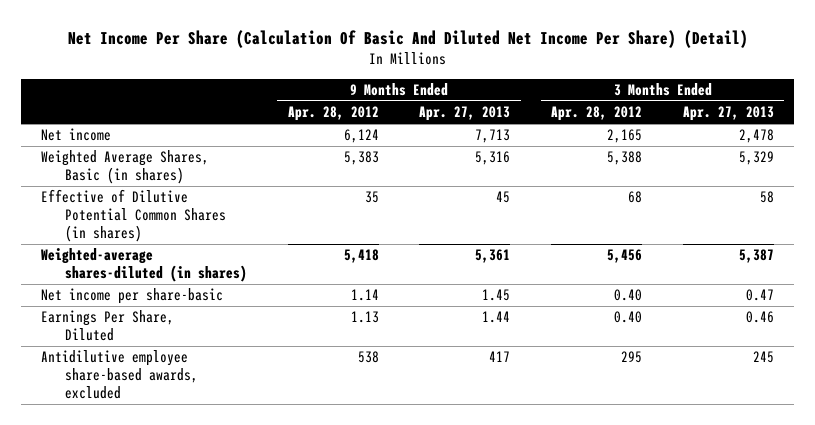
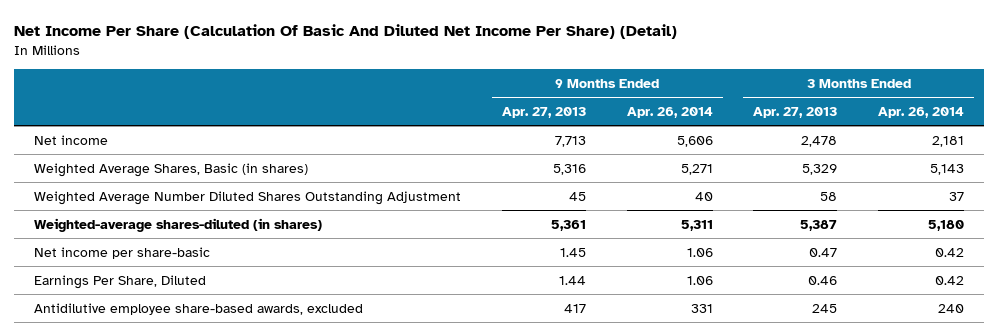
[287,106,379,122] Apr. 28, 2012 -> none
[551,106,643,122] Apr. 28, 2012 -> none
none -> [626,106,713,118] Apr. 26, 2014
none -> [878,106,965,118] Apr. 26, 2014
[41,189,226,243] Effective of Dilutive Potential Common Shares (in shares) -> [34,190,462,205] Weighted Average Number Diluted Shares Outstanding Adjustment

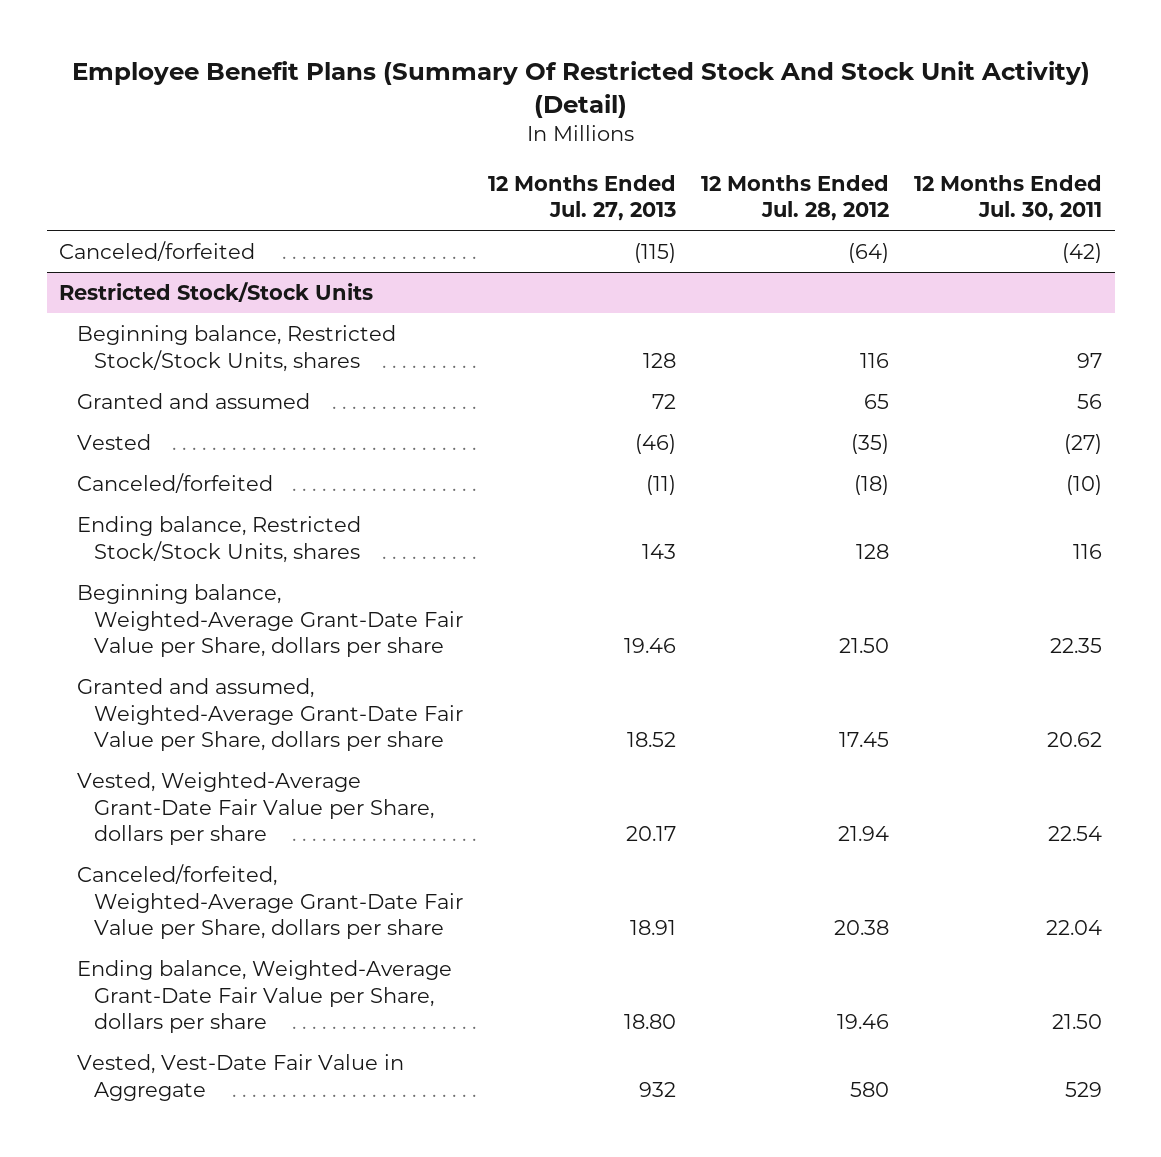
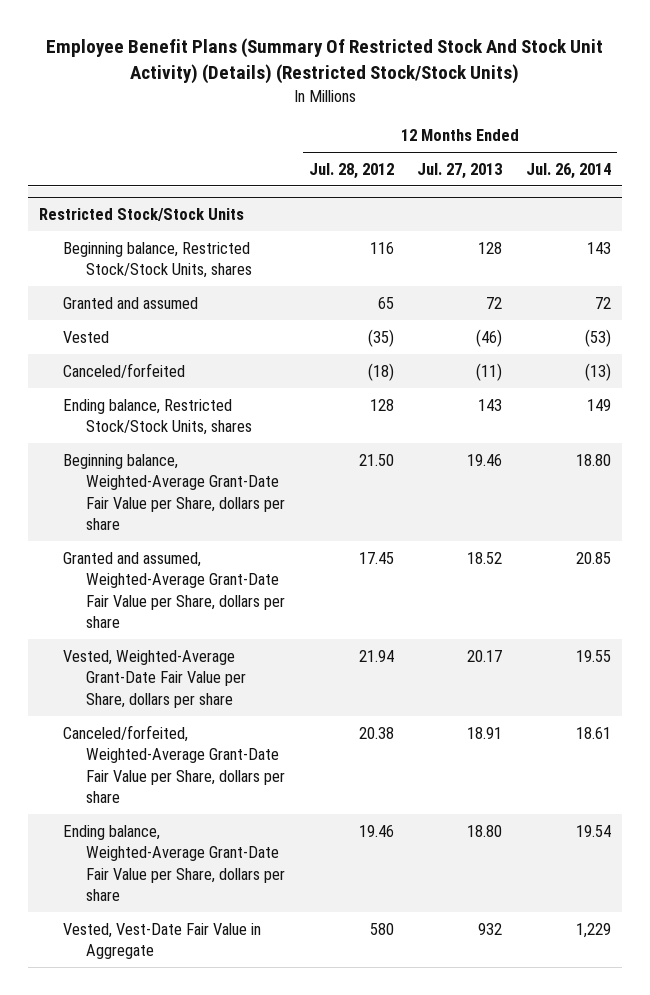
[71,60,1090,118] Employee Benefit Plans (Summary Of Restricted Stock And Stock Unit Activity) (Detail) -> [45,38,603,85] Employee Benefit Plans (Summary Of Restricted Stock And Stock Unit Activity) (Details) (Restricted Stock/Stock Units)
[914,174,1103,222] 12 Months Ended Jul. 30, 2011 -> none
none -> [525,162,611,179] Jul. 26, 2014
[59,241,256,262] Canceled/forfeited -> none

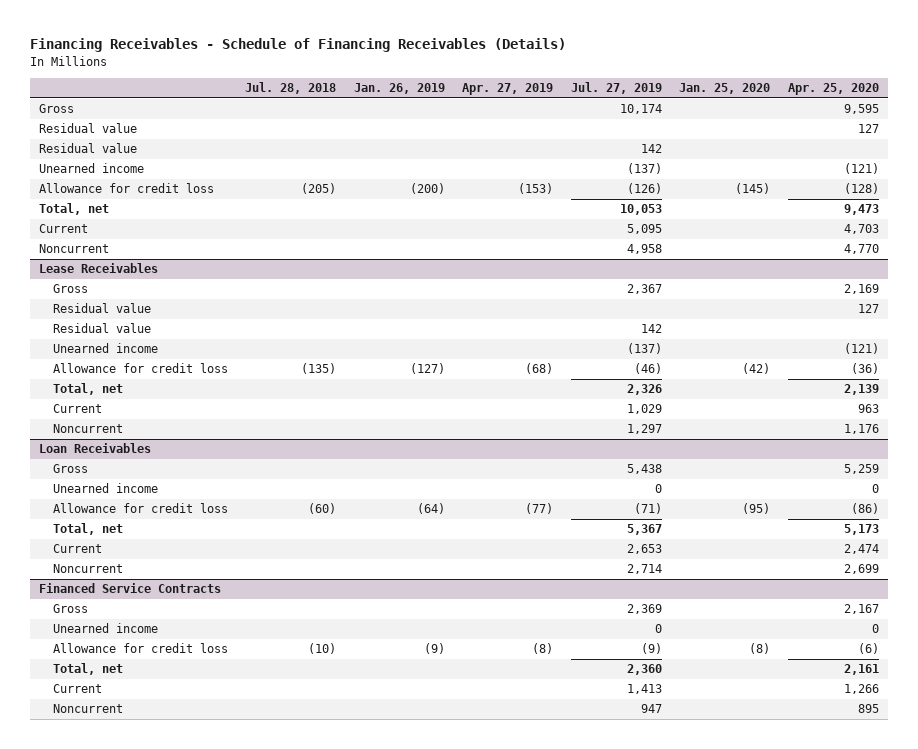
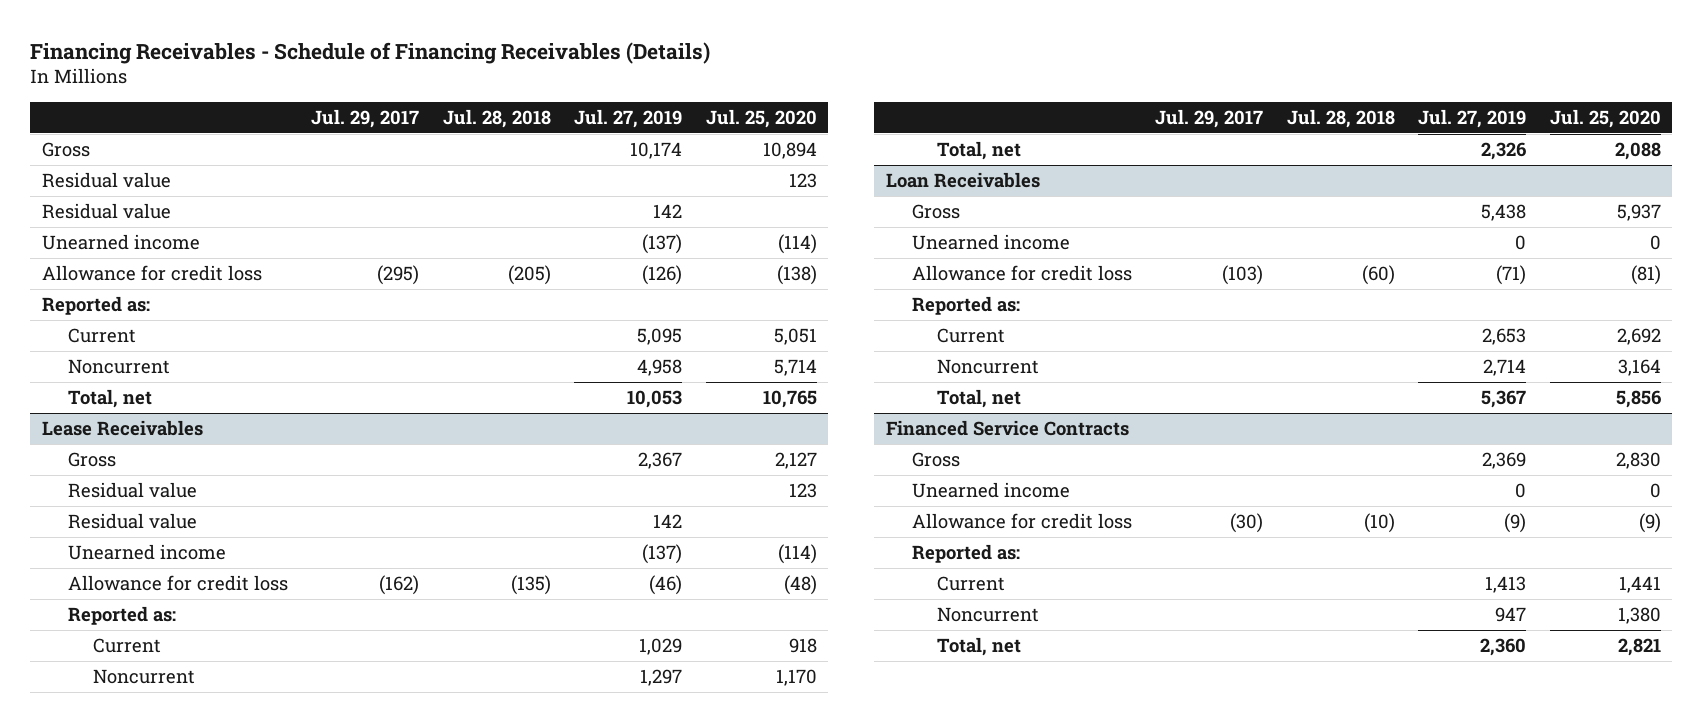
[353,83,445,95] Jan. 26, 2019 -> none
[462,83,554,96] Apr. 27, 2019 -> none
[679,83,771,95] Jan. 25, 2020 -> none
[787,83,879,96] Apr. 25, 2020 -> none
none -> [311,108,420,128] Jul. 29, 2017
none -> [705,108,817,128] Jul. 25, 2020
none -> [41,296,150,316] Reported as:
[38,203,109,216] Total, net -> [67,389,152,409] Total, net
none -> [67,606,176,626] Reported as:
[52,383,123,396] Total, net -> [937,141,1022,161] Total, net
none -> [911,296,1020,316] Reported as:
[52,523,123,536] Total, net -> [937,389,1022,409] Total, net
none -> [911,544,1020,564] Reported as:
[52,663,123,676] Total, net -> [937,637,1022,657] Total, net

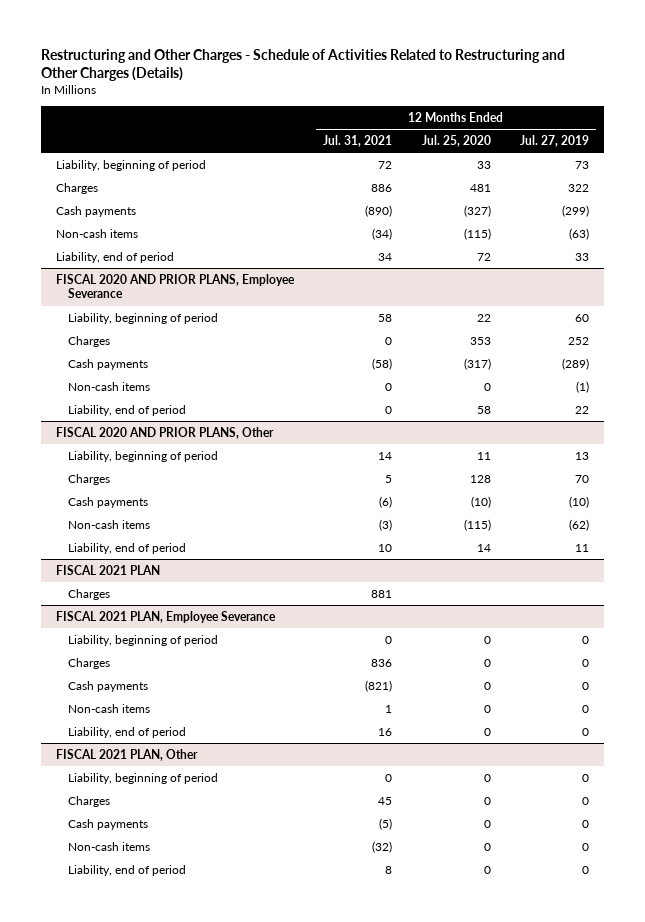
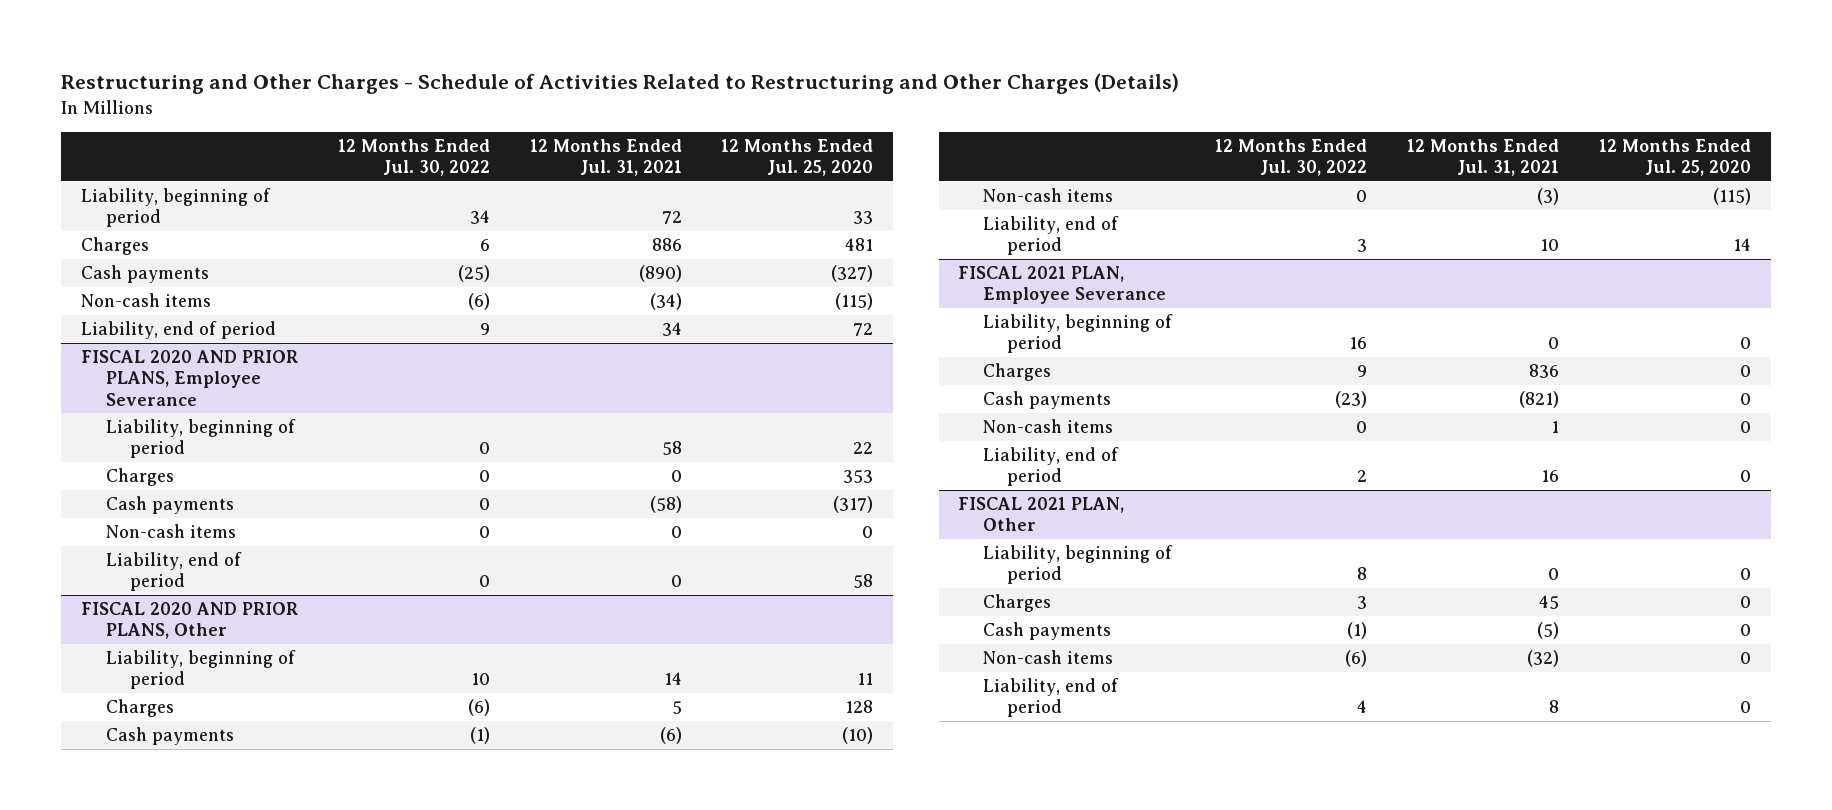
[519,135,589,148] Jul. 27, 2019 -> none
none -> [337,138,490,177] 12 Months Ended Jul. 30, 2022
[55,564,160,575] FISCAL 2021 PLAN -> none
[68,588,111,600] Charges -> none

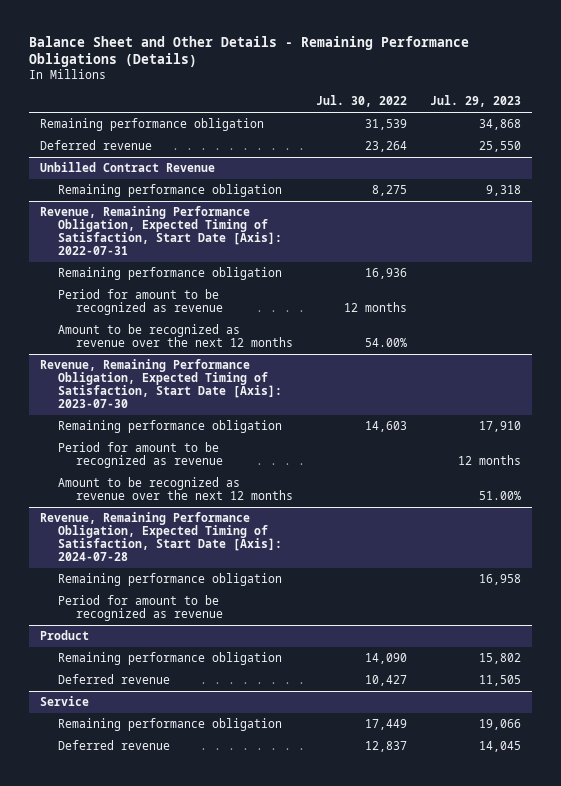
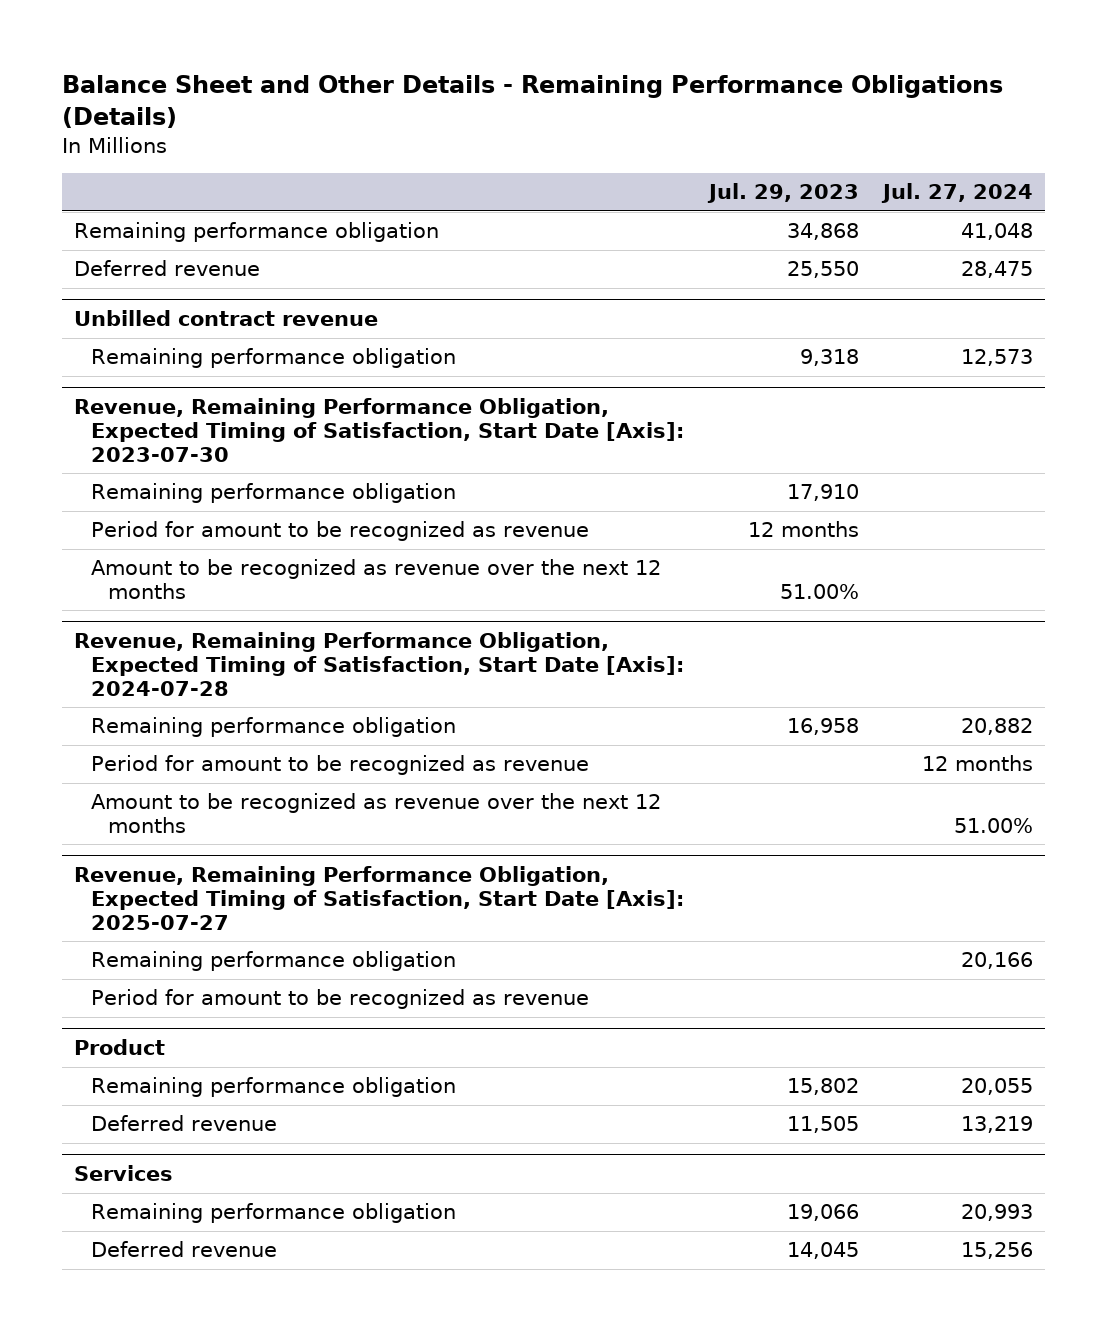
[316,95,408,108] Jul. 30, 2022 -> none
none -> [881,183,1034,204] Jul. 27, 2024
[40,161,216,172] Unbilled Contract Revenue -> [74,310,379,327] Unbilled contract revenue
[40,205,283,255] Revenue, Remaining Performance Obligation, Expected Timing of Satisfaction, Start Date [Axis]: 2022-07-31 -> none
[58,266,283,280] Remaining performance obligation -> none
[58,288,224,315] Period for amount to be recognized as revenue -> none
[58,323,294,347] Amount to be recognized as revenue over the next 12 months -> none
none -> [91,793,662,834] Amount to be recognized as revenue over the next 12 months
none -> [74,866,685,930] Revenue, Remaining Performance Obligation, Expected Timing of Satisfaction, Start Date [Axis]: 2025-07-27
none -> [91,951,457,972] Remaining performance obligation
none -> [91,989,590,1010] Period for amount to be recognized as revenue
[40,695,90,706] Service -> [74,1165,174,1182] Services

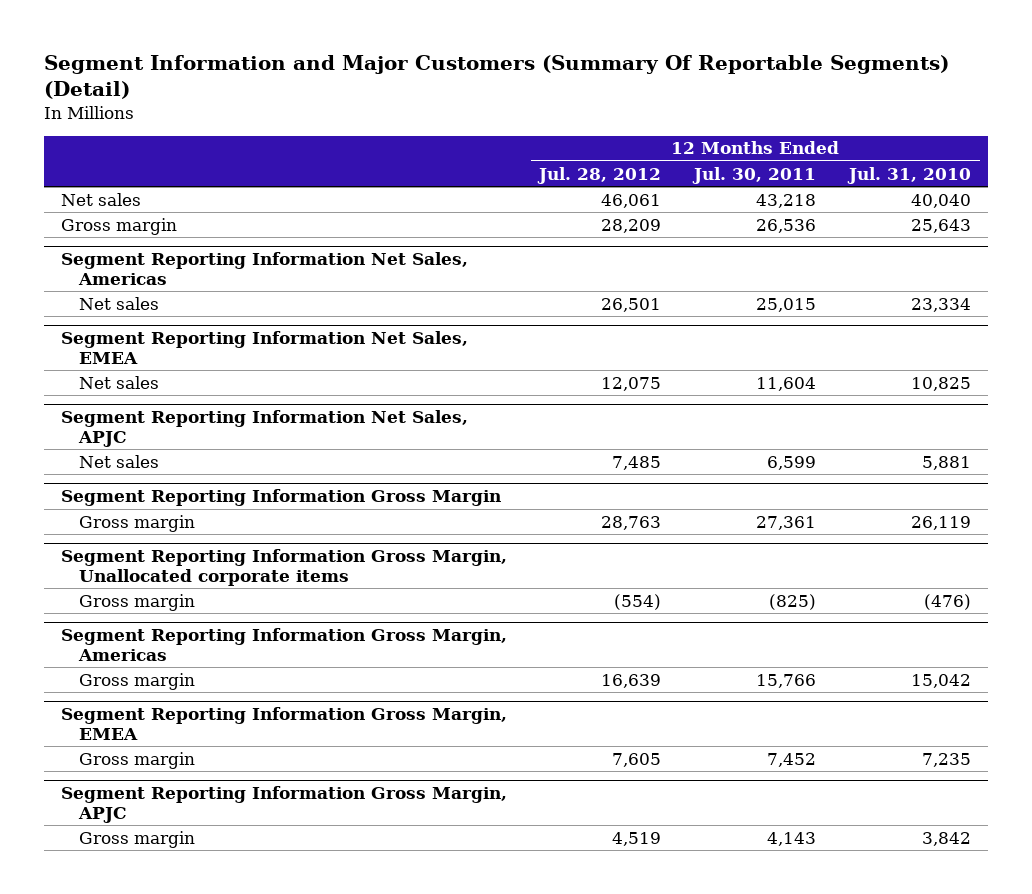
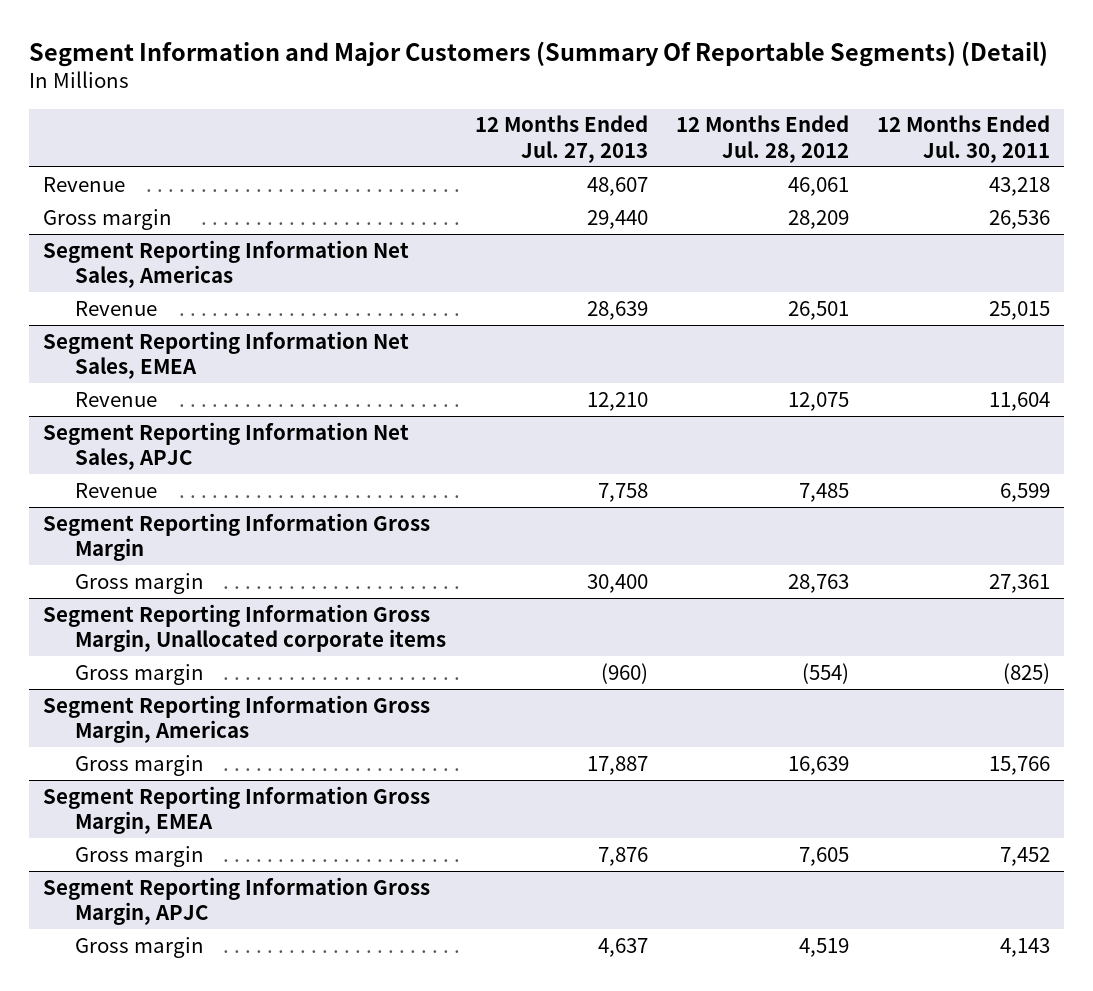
[847,166,972,184] Jul. 31, 2010 -> none
none -> [474,115,648,163] 12 Months Ended Jul. 27, 2013
[60,192,141,206] Net sales -> [42,176,125,192] Revenue
[78,296,159,310] Net sales -> [75,300,158,316] Revenue
[78,375,159,389] Net sales -> [75,391,158,407] Revenue
[78,454,159,468] Net sales -> [75,482,158,498] Revenue

